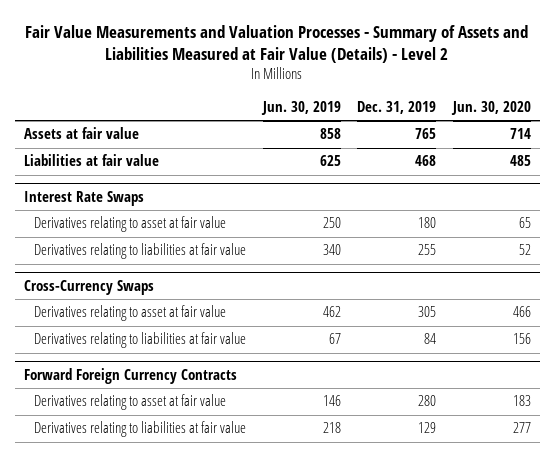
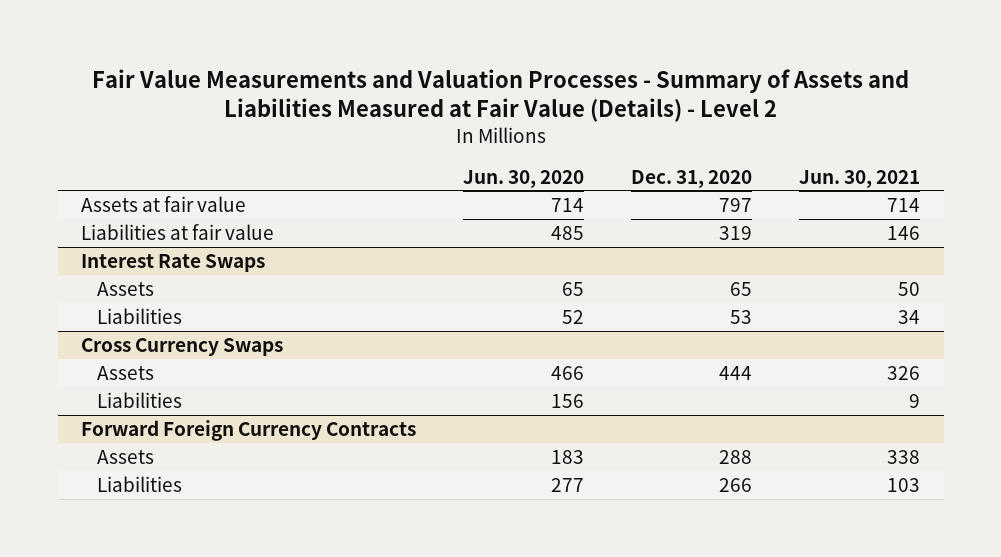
[260,101,341,116] Jun. 30, 2019 -> none
[357,101,437,115] Dec. 31, 2019 -> none
none -> [631,169,753,188] Dec. 31, 2020
none -> [799,169,921,188] Jun. 30, 2021
[33,216,226,233] Derivatives relating to asset at fair value -> [97,281,155,296] Assets
[33,243,246,260] Derivatives relating to liabilities at fair value -> [97,307,183,324] Liabilities
[23,279,154,295] Cross-Currency Swaps -> [81,337,284,356] Cross Currency Swaps
[33,305,226,322] Derivatives relating to asset at fair value -> [97,365,155,380] Assets
[33,332,246,349] Derivatives relating to liabilities at fair value -> [97,391,183,408] Liabilities
[33,394,226,411] Derivatives relating to asset at fair value -> [97,449,155,464] Assets
[33,421,246,438] Derivatives relating to liabilities at fair value -> [97,475,183,492] Liabilities

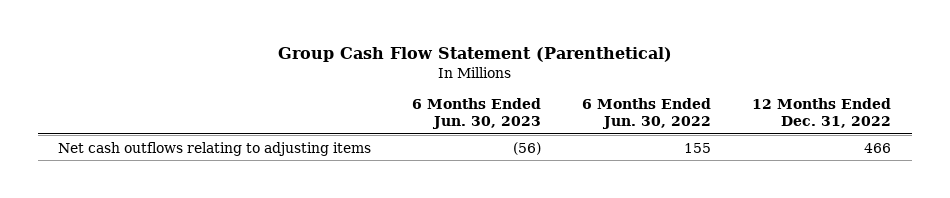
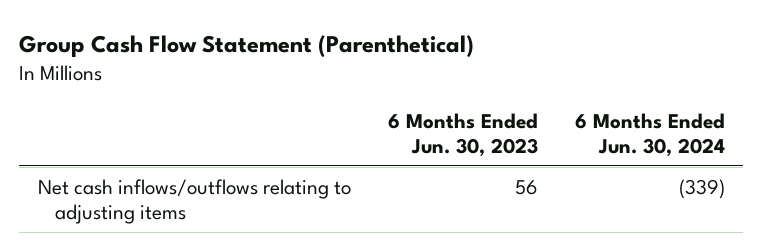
[582,97,712,130] 6 Months Ended Jun. 30, 2022 -> none
[752,97,892,129] 12 Months Ended Dec. 31, 2022 -> none
none -> [574,112,725,157] 6 Months Ended Jun. 30, 2024
[58,141,372,156] Net cash outflows relating to adjusting items -> [37,178,351,225] Net cash inflows/outflows relating to adjusting items
[513,141,542,155] (56) -> [514,179,538,195] 56

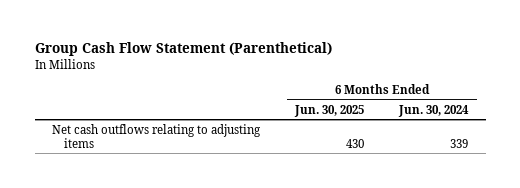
[387,112,538,157] 6 Months Ended Jun. 30, 2023 -> none
none -> [294,104,365,117] Jun. 30, 2025
[37,178,351,225] Net cash inflows/outflows relating to adjusting items -> [52,123,262,148] Net cash outflows relating to adjusting items
[678,178,725,199] (339) -> [450,138,469,148] 339

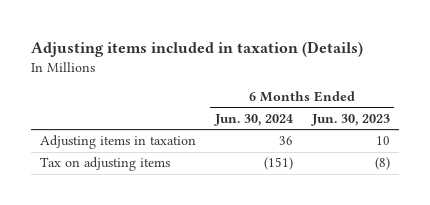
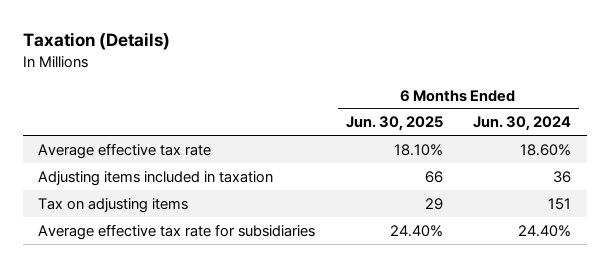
[30,40,363,57] Adjusting items included in taxation (Details) -> [22,32,170,51] Taxation (Details)
[310,113,390,126] Jun. 30, 2023 -> none
none -> [345,116,443,132] Jun. 30, 2025
none -> [37,142,211,159] Average effective tax rate
[40,135,197,150] Adjusting items in taxation -> [37,170,273,186] Adjusting items included in taxation
[263,157,293,171] (151) -> [548,197,572,210] 151
none -> [37,223,315,240] Average effective tax rate for subsidiaries

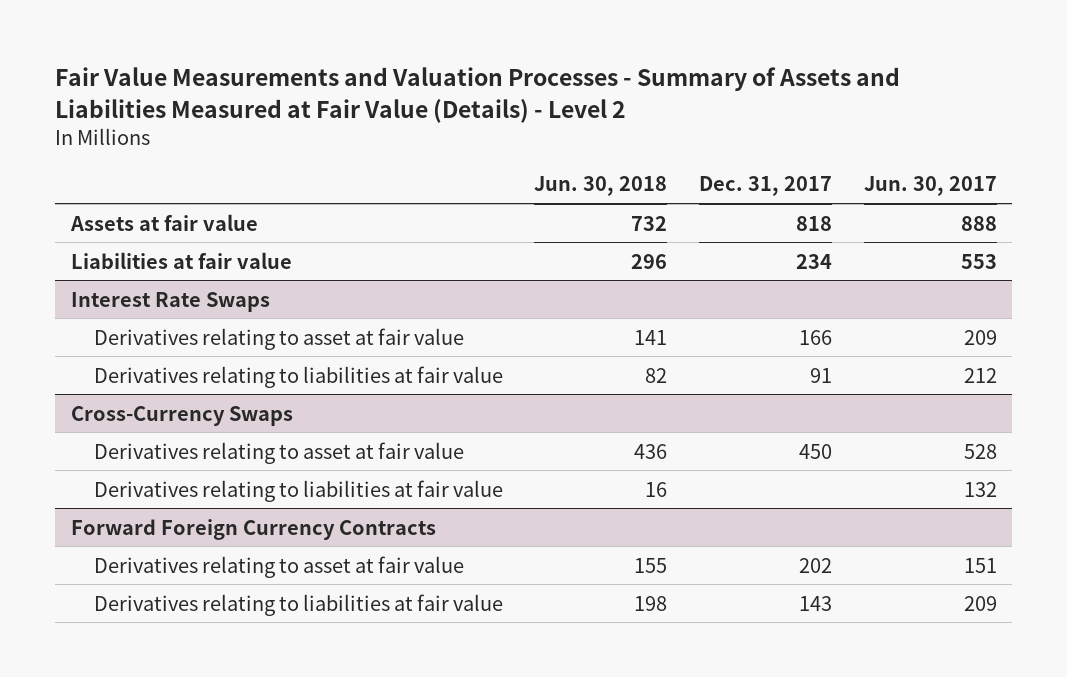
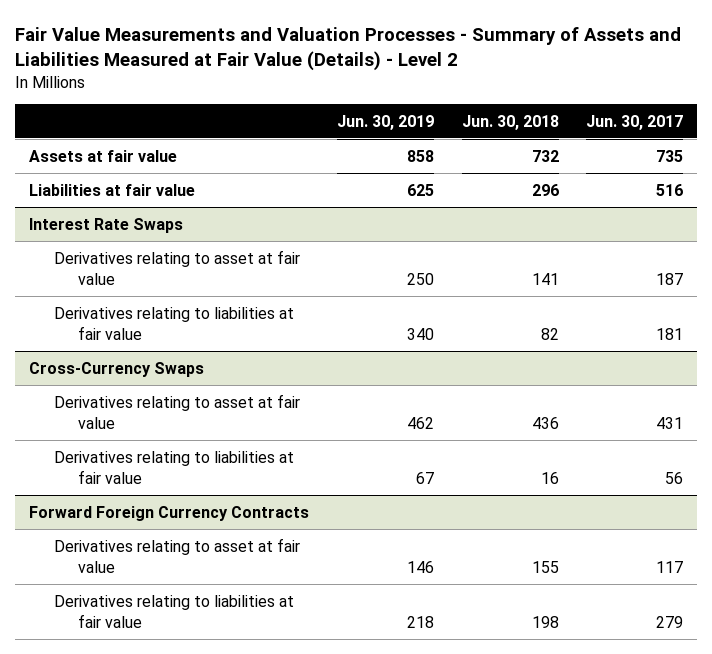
[698,176,832,197] Dec. 31, 2017 -> none
none -> [336,114,434,130] Jun. 30, 2019
[960,215,997,231] 888 -> [656,149,684,162] 735
[960,253,997,269] 553 -> [656,183,684,196] 516
[963,329,997,345] 209 -> [656,272,684,285] 187
[963,367,997,383] 212 -> [656,327,684,340] 181
[963,443,997,459] 528 -> [656,416,684,429] 431
[963,481,997,497] 132 -> [665,471,684,484] 56
[963,557,997,573] 151 -> [656,560,684,573] 117
[963,595,997,611] 209 -> [656,615,684,628] 279

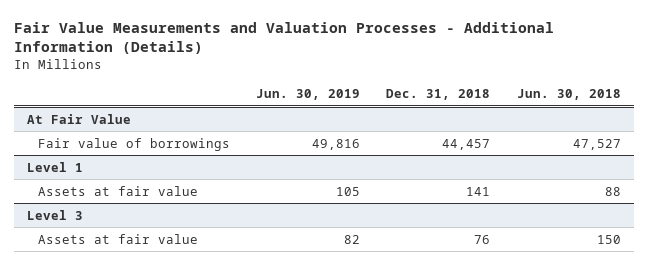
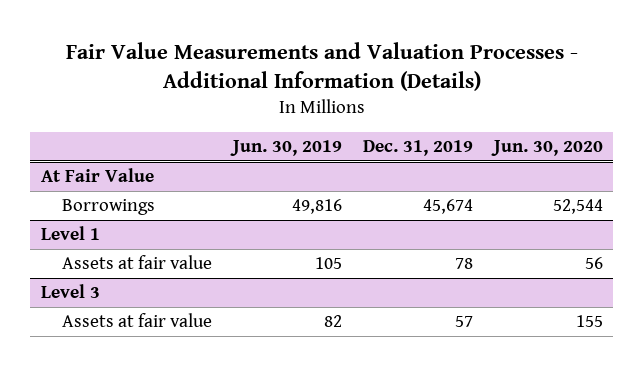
[386,89,491,101] Dec. 31, 2018 -> none
[516,89,621,101] Jun. 30, 2018 -> none
none -> [362,140,473,157] Dec. 31, 2019
none -> [490,140,603,157] Jun. 30, 2020
[37,137,230,151] Fair value of borrowings -> [61,199,155,216] Borrowings

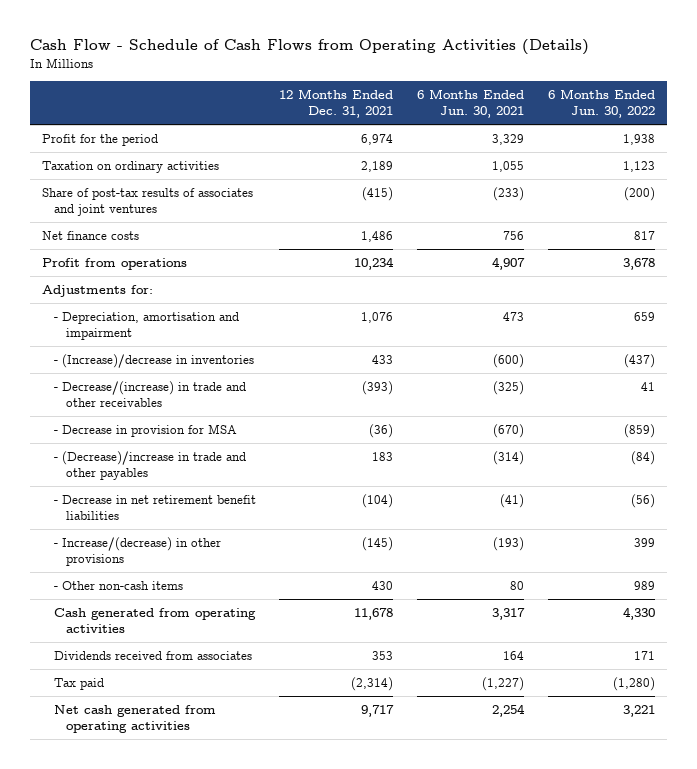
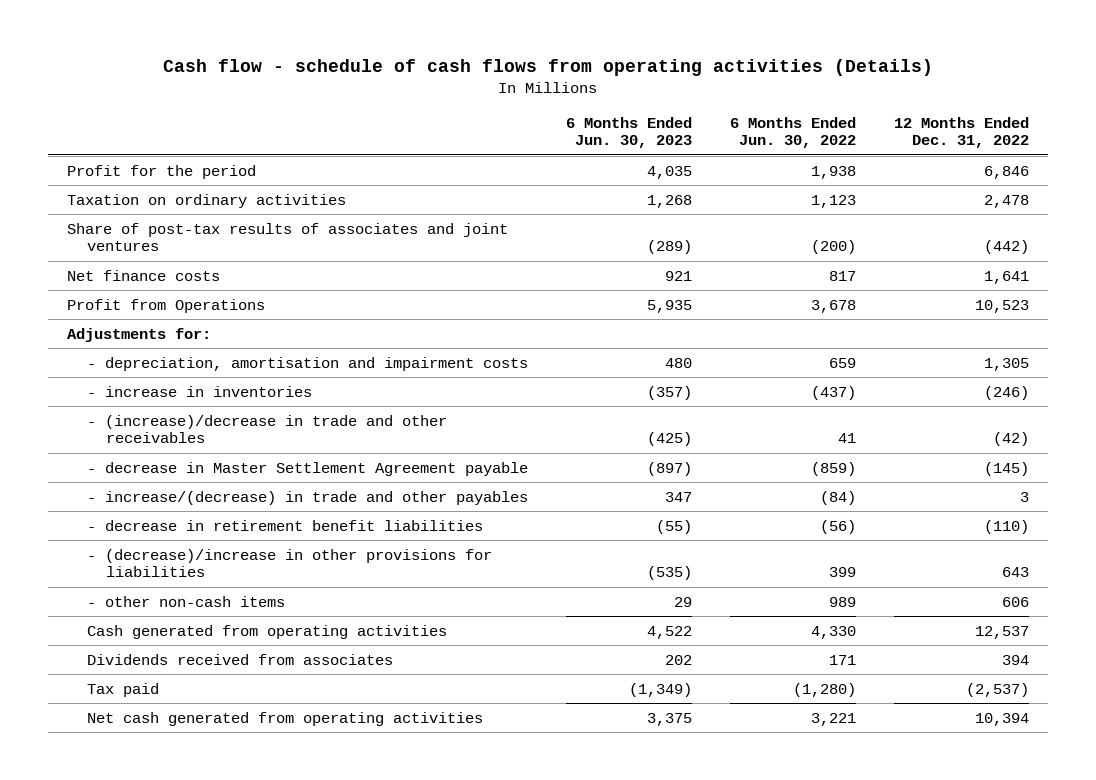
[29,39,589,56] Cash Flow - Schedule of Cash Flows from Operating Activities (Details) -> [162,58,933,76] Cash flow - schedule of cash flows from operating activities (Details)
[279,89,394,119] 12 Months Ended Dec. 31, 2021 -> none
[417,89,525,119] 6 Months Ended Jun. 30, 2021 -> none
none -> [565,116,692,149] 6 Months Ended Jun. 30, 2023
none -> [893,116,1029,149] 12 Months Ended Dec. 31, 2022
[41,257,187,270] Profit from operations -> [66,298,265,313] Profit from Operations
[53,311,239,341] - Depreciation, amortisation and impairment -> [86,356,528,371] - depreciation, amortisation and impairment costs
[53,353,254,368] - (Increase)/decrease in inventories -> [86,385,312,397] - increase in inventories
[53,380,246,408] - Decrease/(increase) in trade and other receivables -> [86,414,447,444] - (increase)/decrease in trade and other receivables
[53,423,237,437] - Decrease in provision for MSA -> [86,461,528,476] - decrease in Master Settlement Agreement payable
[53,450,246,481] - (Decrease)/increase in trade and other payables -> [86,490,528,505] - increase/(decrease) in trade and other payables
[53,494,256,521] - Decrease in net retirement benefit liabilities -> [86,519,483,531] - decrease in retirement benefit liabilities
[53,536,221,567] - Increase/(decrease) in other provisions -> [86,548,492,578] - (decrease)/increase in other provisions for liabilities
[53,580,183,590] - Other non-cash items -> [86,595,285,607] - other non-cash items

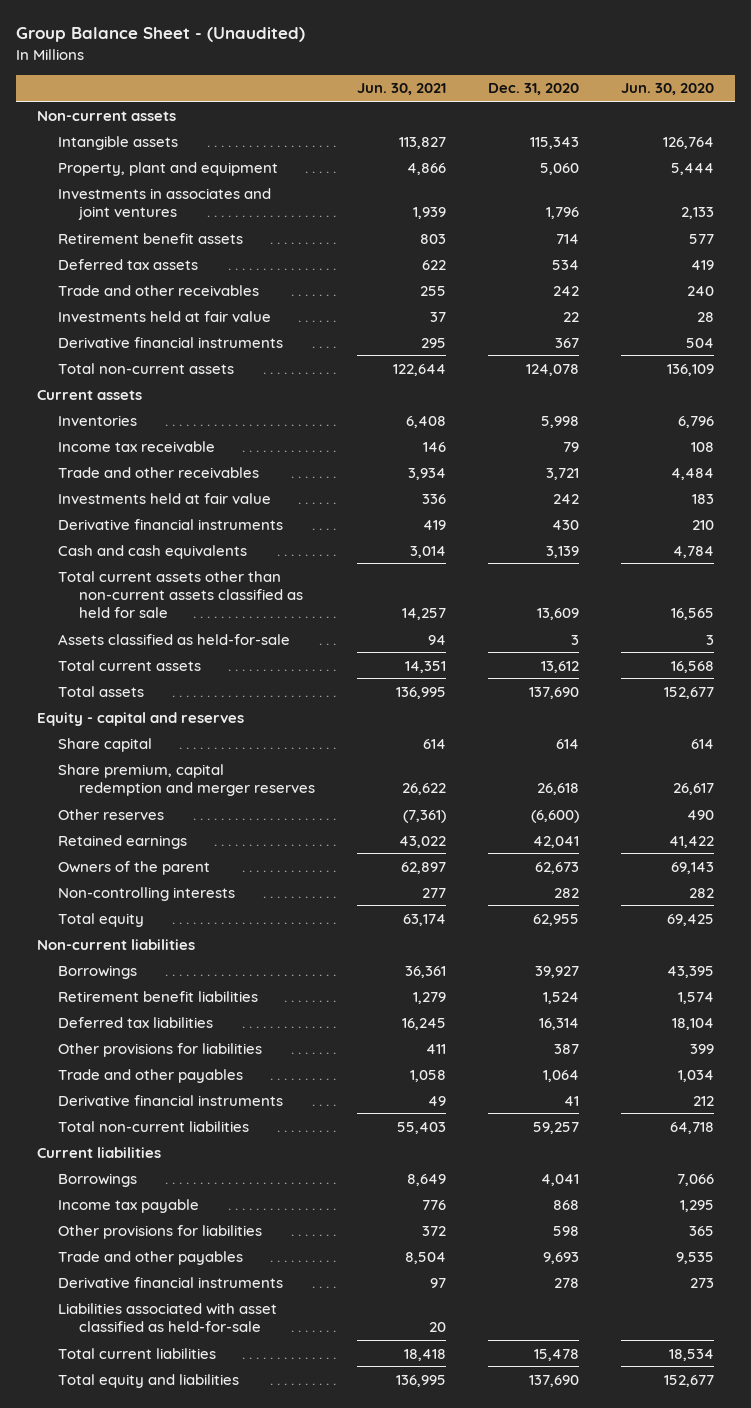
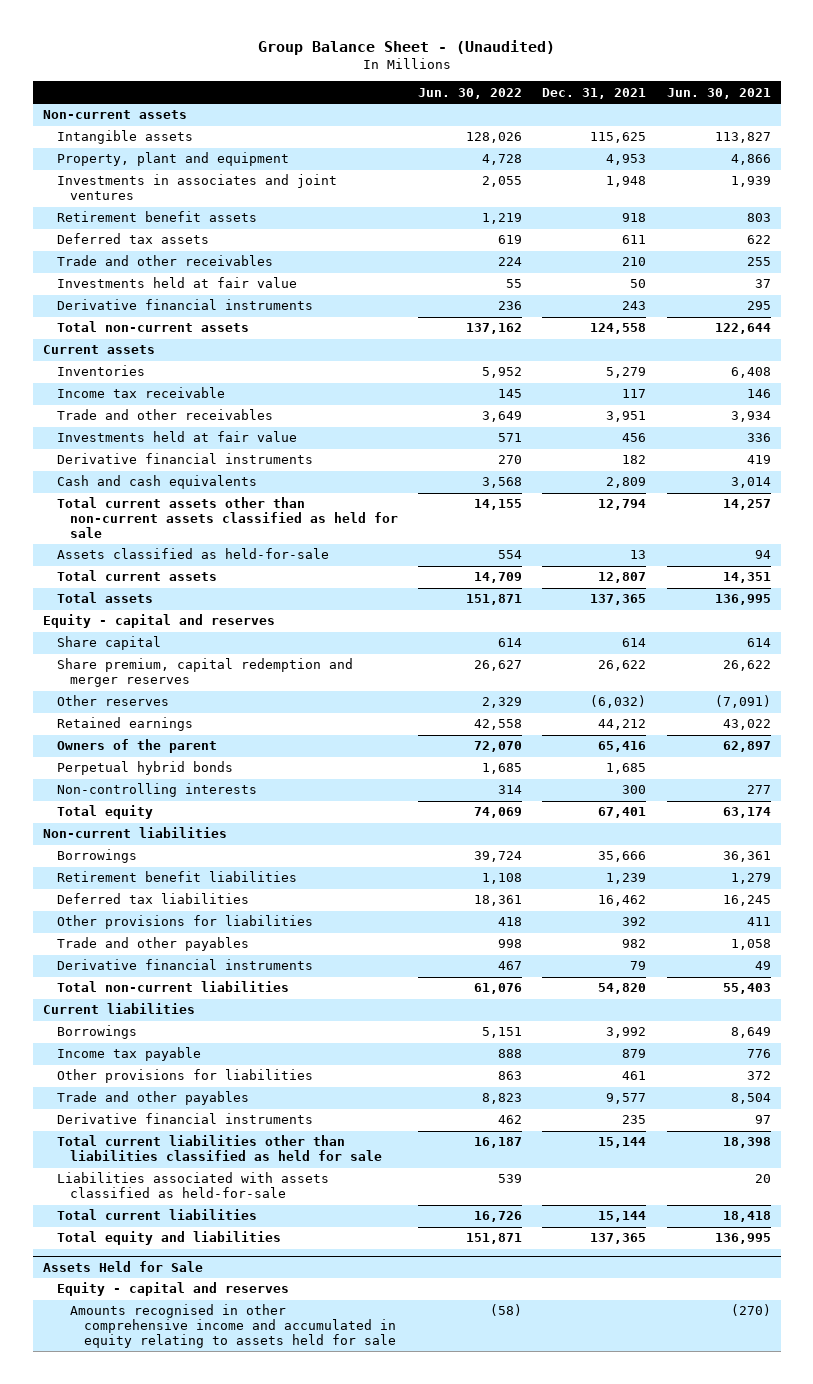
[488,83,580,96] Dec. 31, 2020 -> none
[621,83,715,96] Jun. 30, 2020 -> none
none -> [418,87,523,99] Jun. 30, 2022
none -> [542,87,647,99] Dec. 31, 2021
[402,809,446,823] (7,361) -> [714,695,771,709] (7,091)
none -> [56,761,233,776] Perpetual hybrid bonds
none -> [56,1135,383,1162] Total current liabilities other than liabilities classified as held for sale
[58,1302,278,1332] Liabilities associated with asset classified as held-for-sale -> [56,1172,329,1199] Liabilities associated with assets classified as held-for-sale
none -> [42,1260,203,1272] Assets Held for Sale
none -> [56,1282,289,1297] Equity - capital and reserves
none -> [70,1304,397,1348] Amounts recognised in other comprehensive income and accumulated in equity relating to assets held for sale

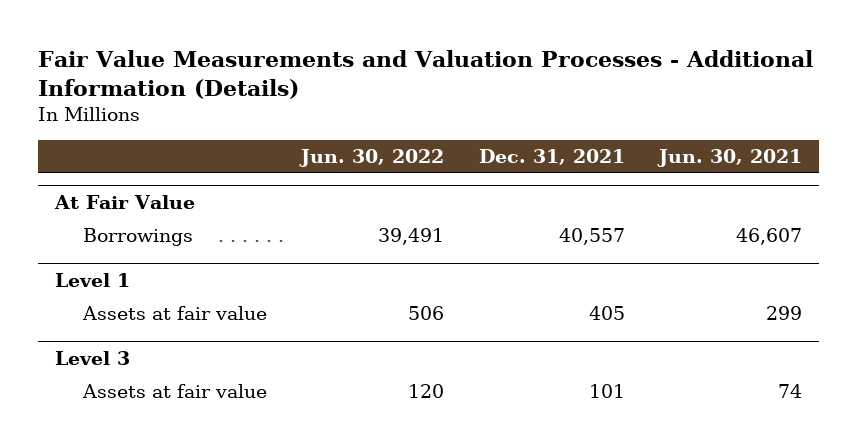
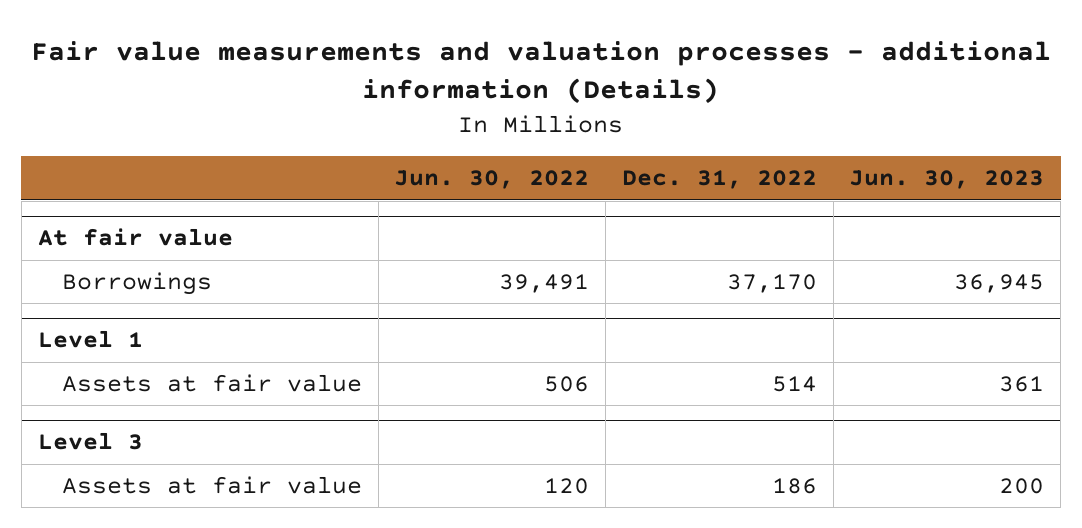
[37,49,813,99] Fair Value Measurements and Valuation Processes - Additional Information (Details) -> [30,40,1051,105] Fair value measurements and valuation processes - additional information (Details)
[478,149,625,166] Dec. 31, 2021 -> none
[657,149,803,168] Jun. 30, 2021 -> none
none -> [621,170,817,190] Dec. 31, 2022
none -> [849,170,1045,190] Jun. 30, 2023
[53,195,195,210] At Fair Value -> [37,228,233,247] At fair value

